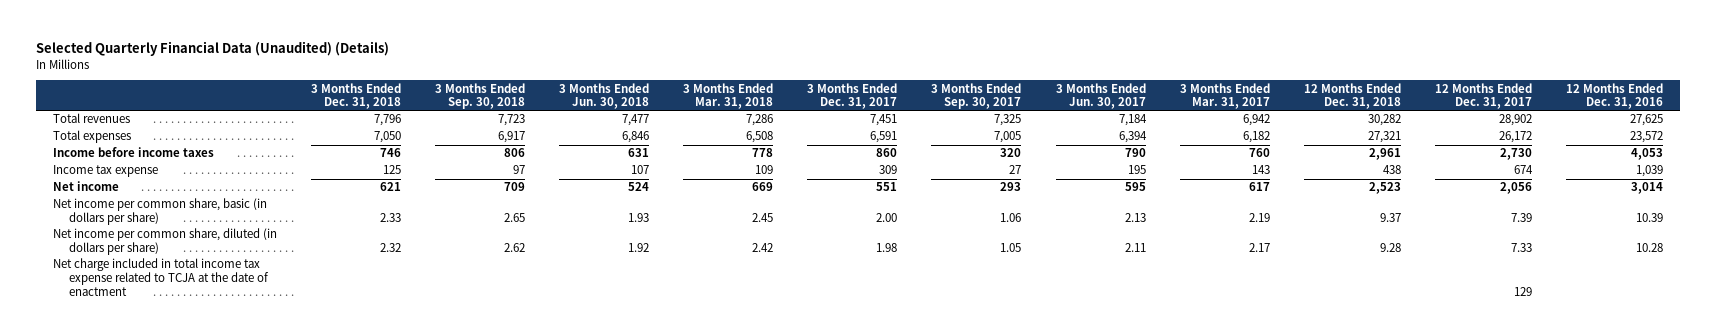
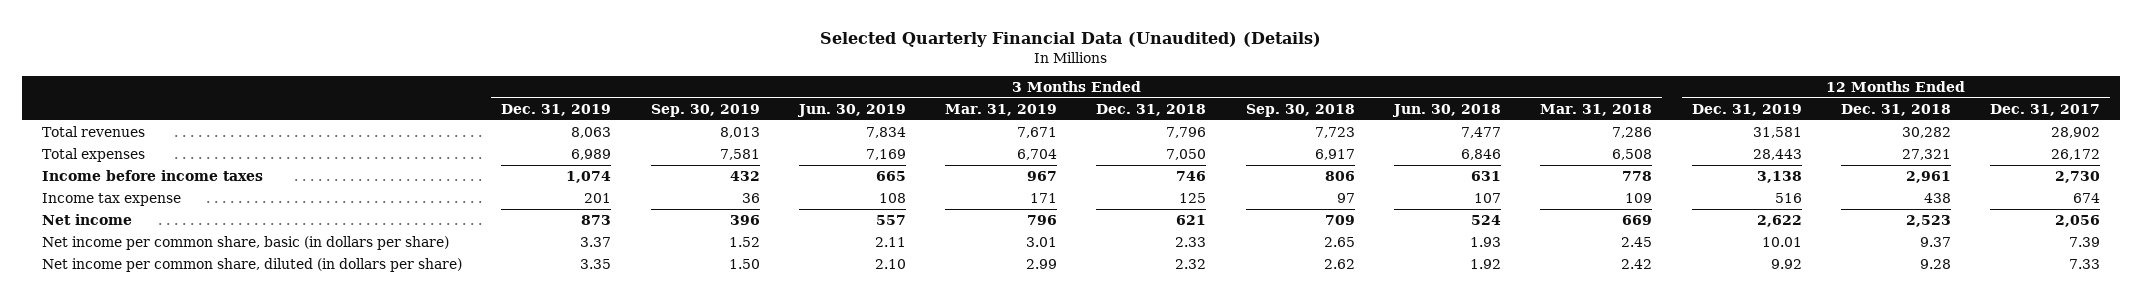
[807,82,898,110] 3 Months Ended Dec. 31, 2017 -> none
[931,82,1022,110] 3 Months Ended Sep. 30, 2017 -> none
[1055,82,1146,110] 3 Months Ended Jun. 30, 2017 -> none
[1179,82,1270,110] 3 Months Ended Mar. 31, 2017 -> none
[1566,82,1664,110] 12 Months Ended Dec. 31, 2016 -> none
none -> [501,103,612,116] Dec. 31, 2019
none -> [650,103,760,117] Sep. 30, 2019
none -> [796,103,906,117] Jun. 30, 2019
none -> [945,103,1058,116] Mar. 31, 2019
none -> [1691,103,1802,116] Dec. 31, 2019
[52,258,270,296] Net charge included in total income tax expense related to TCJA at the date of enactment -> none

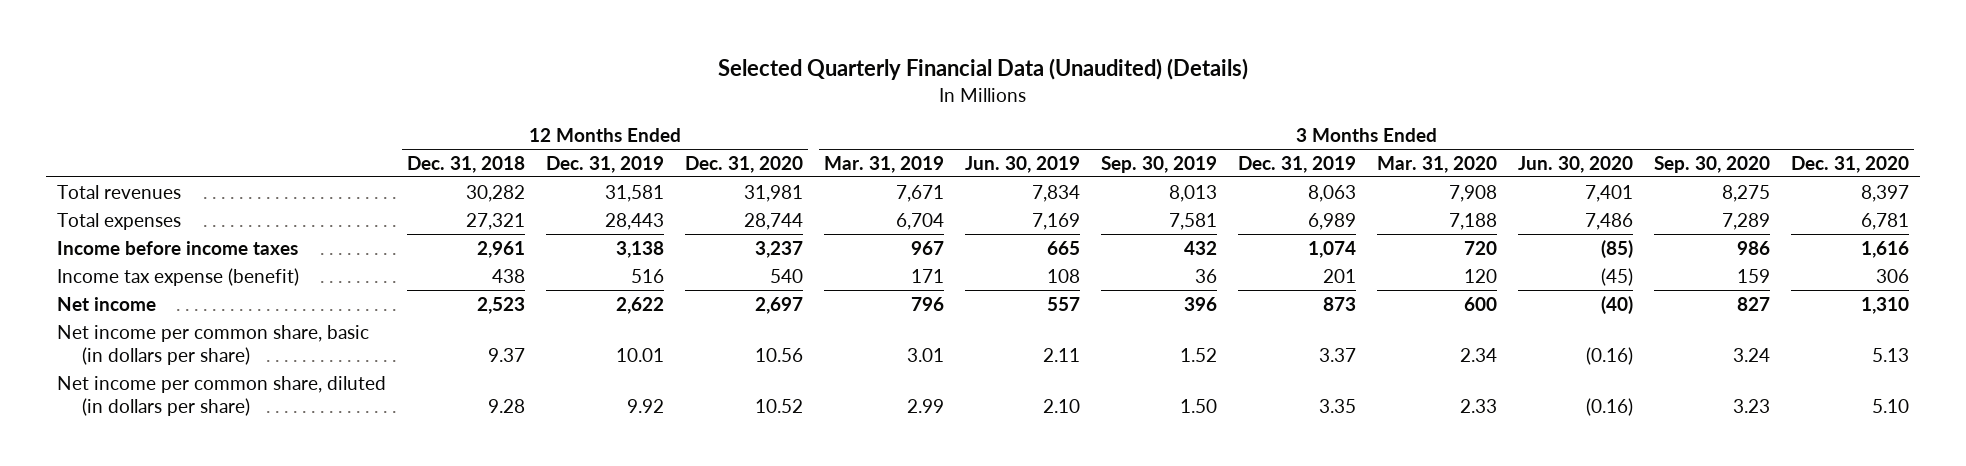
[1096,103,1207,116] Dec. 31, 2018 -> none
[1245,103,1355,117] Sep. 30, 2018 -> none
[1391,103,1501,117] Jun. 30, 2018 -> none
[1540,103,1653,116] Mar. 31, 2018 -> none
[1990,103,2101,116] Dec. 31, 2017 -> none
none -> [684,155,803,173] Dec. 31, 2020
none -> [1377,155,1498,173] Mar. 31, 2020
none -> [1518,155,1634,173] Jun. 30, 2020
none -> [1654,155,1771,173] Sep. 30, 2020
none -> [1791,155,1910,173] Dec. 31, 2020
[42,192,182,206] Income tax expense -> [56,267,299,286] Income tax expense (benefit)

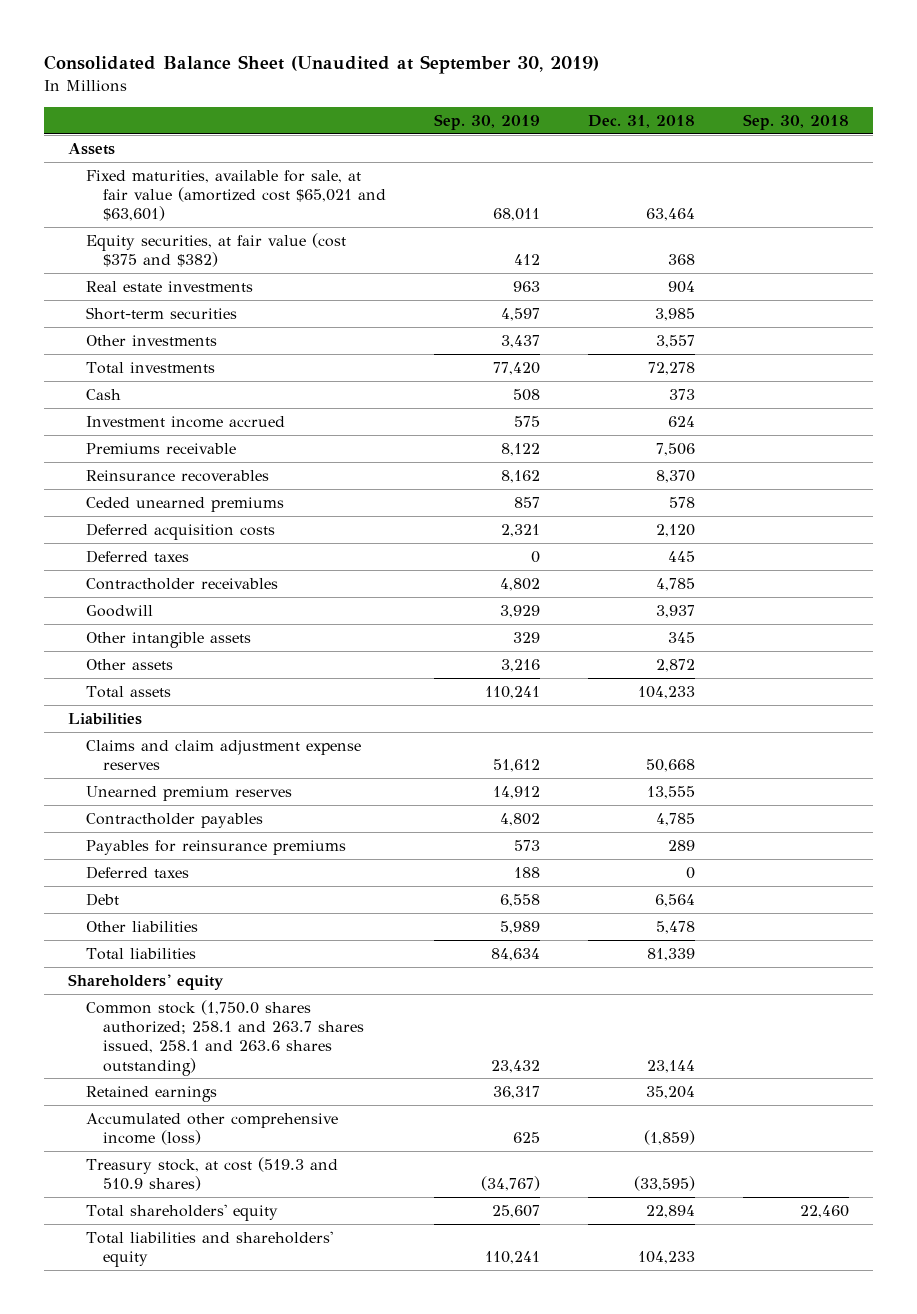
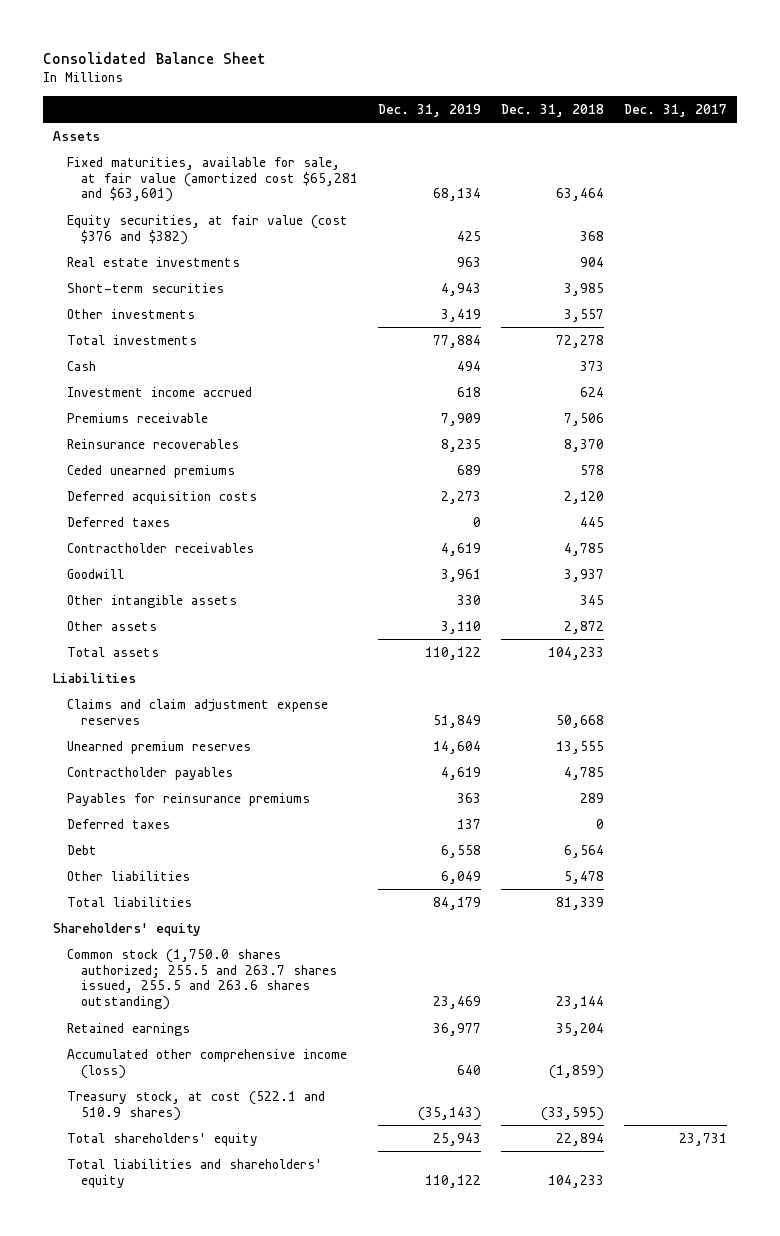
[44,55,600,75] Consolidated Balance Sheet (Unaudited at September 30, 2019) -> [43,52,267,65] Consolidated Balance Sheet
[434,113,541,130] Sep. 30, 2019 -> none
[743,113,850,130] Sep. 30, 2018 -> none
none -> [378,103,482,117] Dec. 31, 2019
none -> [624,103,728,117] Dec. 31, 2017
[85,169,387,222] Fixed maturities, available for sale, at fair value (amortized cost $65,021 and $63,601) -> [67,156,358,203] Fixed maturities, available for sale, at fair value (amortized cost $65,281 and $63,601)
[85,232,346,268] Equity securities, at fair value (cost $375 and $382) -> [67,214,349,245] Equity securities, at fair value (cost $376 and $382)
[85,999,365,1076] Common stock (1,750.0 shares authorized; 258.1 and 263.7 shares issued, 258.1 and 263.6 shares outstanding) -> [67,948,337,1011] Common stock (1,750.0 shares authorized; 255.5 and 263.7 shares issued, 255.5 and 263.6 shares outstanding)
[85,1156,338,1192] Treasury stock, at cost (519.3 and 510.9 shares) -> [67,1090,326,1121] Treasury stock, at cost (522.1 and 510.9 shares)

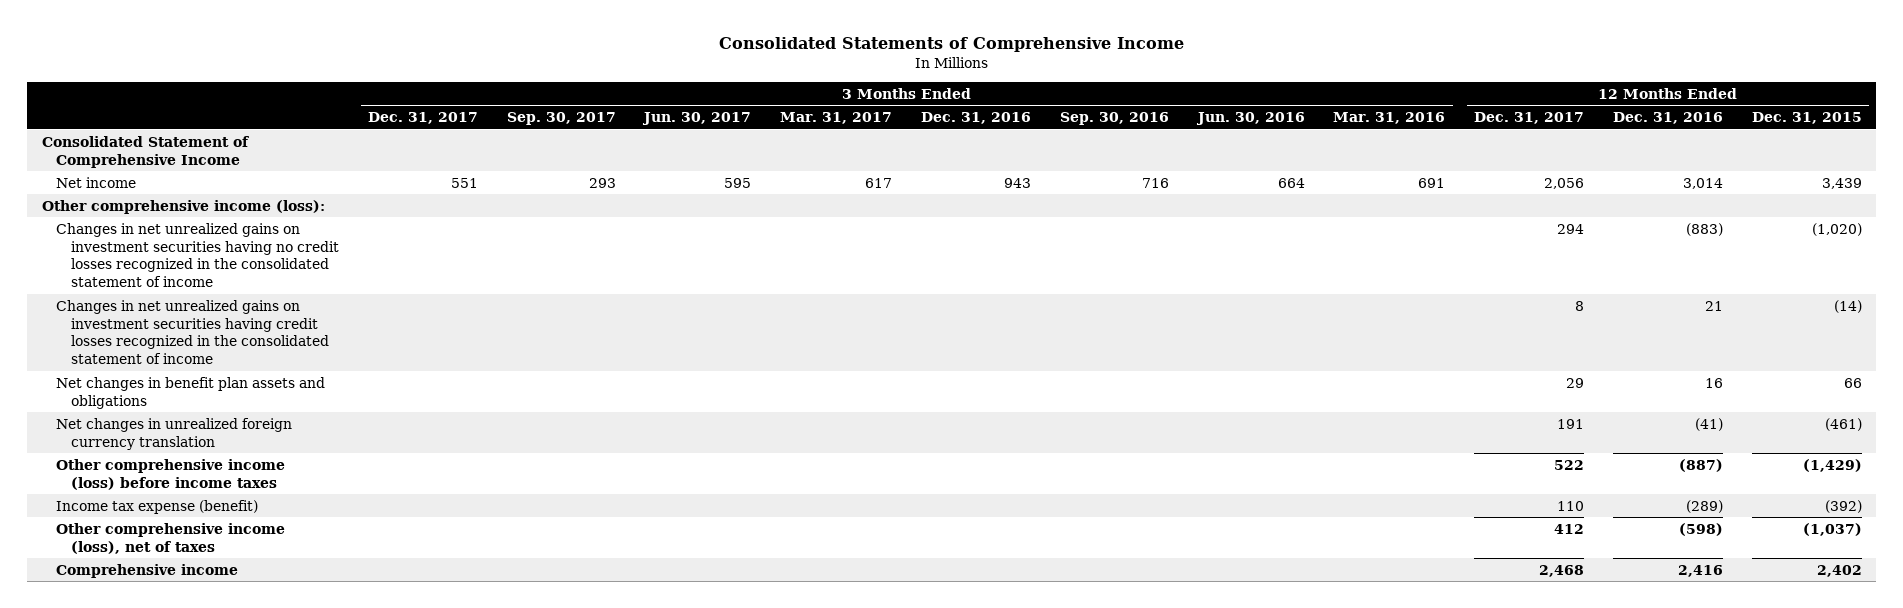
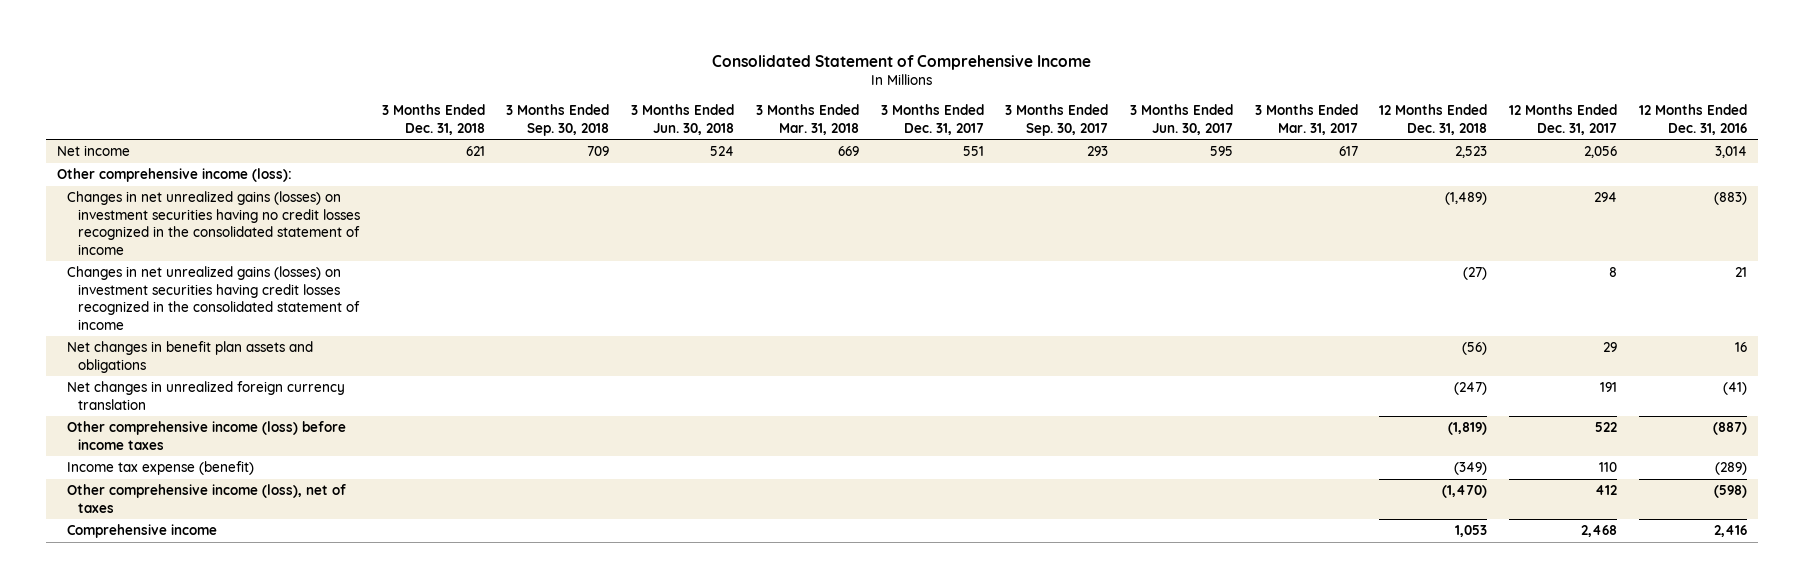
[718,36,1184,52] Consolidated Statements of Comprehensive Income -> [711,55,1091,71] Consolidated Statement of Comprehensive Income
[920,112,1031,125] Dec. 31, 2016 -> none
[1059,112,1169,126] Sep. 30, 2016 -> none
[1195,112,1305,126] Jun. 30, 2016 -> none
[1333,112,1446,125] Mar. 31, 2016 -> none
[1751,112,1862,125] Dec. 31, 2015 -> none
none -> [381,104,485,135] 3 Months Ended Dec. 31, 2018
none -> [506,104,610,136] 3 Months Ended Sep. 30, 2018
none -> [631,104,735,135] 3 Months Ended Jun. 30, 2018
none -> [755,104,859,135] 3 Months Ended Mar. 31, 2018
none -> [1379,104,1488,135] 12 Months Ended Dec. 31, 2018
[41,135,249,168] Consolidated Statement of Comprehensive Income -> none
[56,222,339,288] Changes in net unrealized gains on investment securities having no credit losses recognized in the consolidated statement of income -> [67,191,360,255] Changes in net unrealized gains (losses) on investment securities having no credit losses recognized in the consolidated statement of income
[56,299,329,365] Changes in net unrealized gains on investment securities having credit losses recognized in the consolidated statement of income -> [67,266,360,330] Changes in net unrealized gains (losses) on investment securities having credit losses recognized in the consolidated statement of income

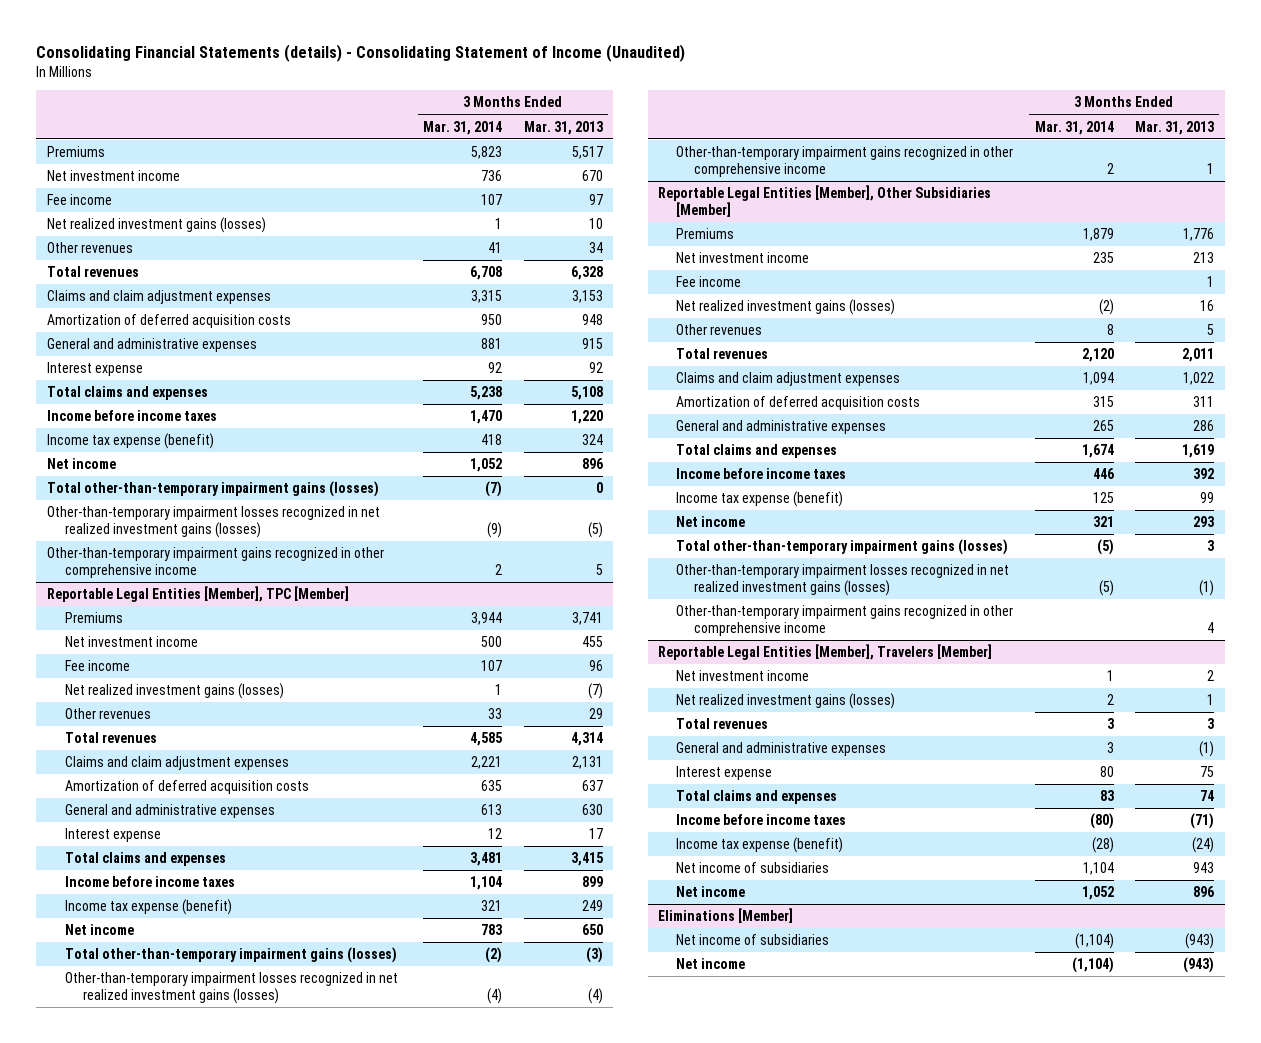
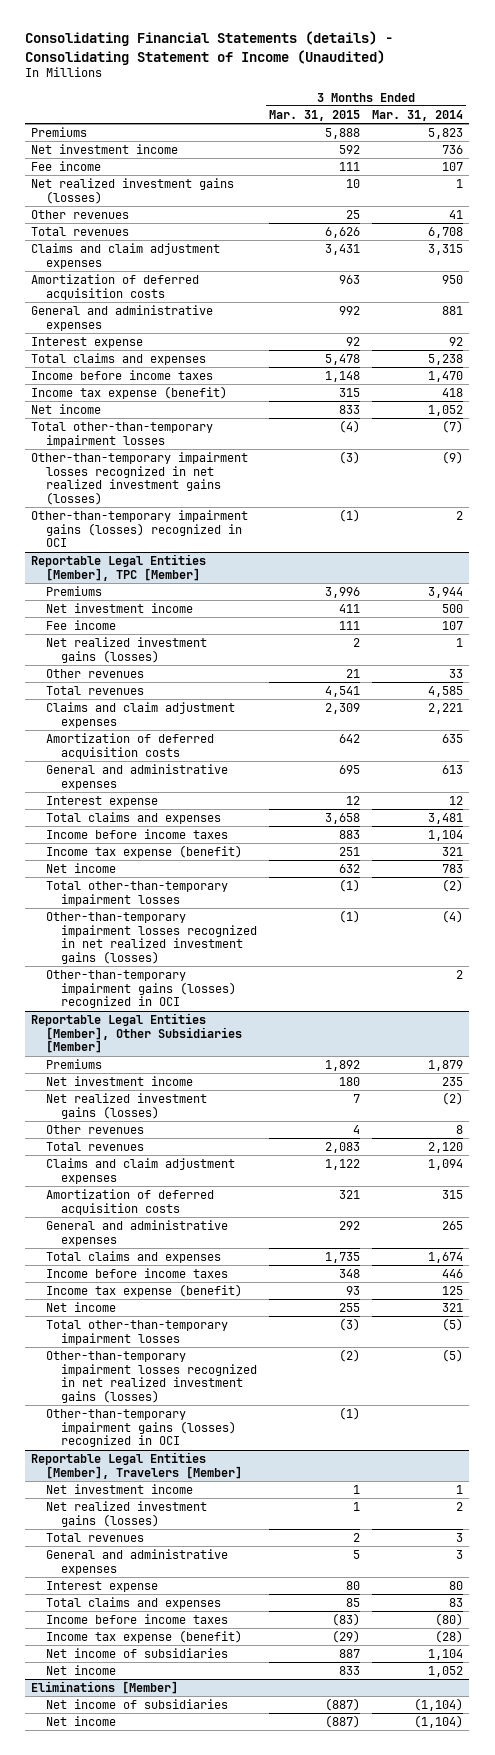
[523,120,603,135] Mar. 31, 2013 -> none
none -> [269,109,361,121] Mar. 31, 2015
[47,480,380,497] Total other-than-temporary impairment gains (losses) -> [31,421,214,447] Total other-than-temporary impairment losses
[47,546,385,579] Other-than-temporary impairment gains recognized in other comprehensive income -> [31,509,249,548] Other-than-temporary impairment gains (losses) recognized in OCI
[65,946,398,963] Total other-than-temporary impairment gains (losses) -> [46,880,229,906] Total other-than-temporary impairment losses
[676,145,1014,178] Other-than-temporary impairment gains recognized in other comprehensive income -> [46,969,237,1009] Other-than-temporary impairment gains (losses) recognized in OCI
[676,275,742,287] Fee income -> none
[676,538,1009,555] Total other-than-temporary impairment gains (losses) -> [46,1319,229,1345] Total other-than-temporary impairment losses
[676,604,1014,637] Other-than-temporary impairment gains recognized in other comprehensive income -> [46,1408,237,1448] Other-than-temporary impairment gains (losses) recognized in OCI

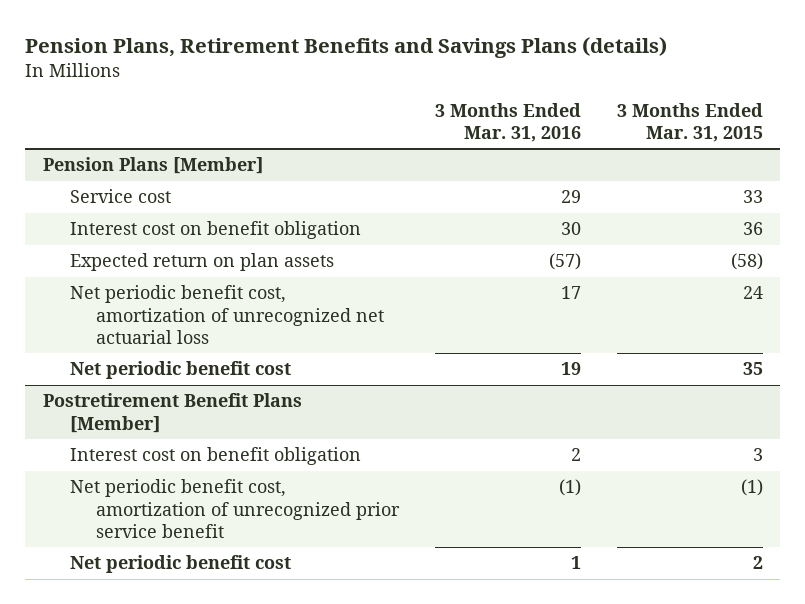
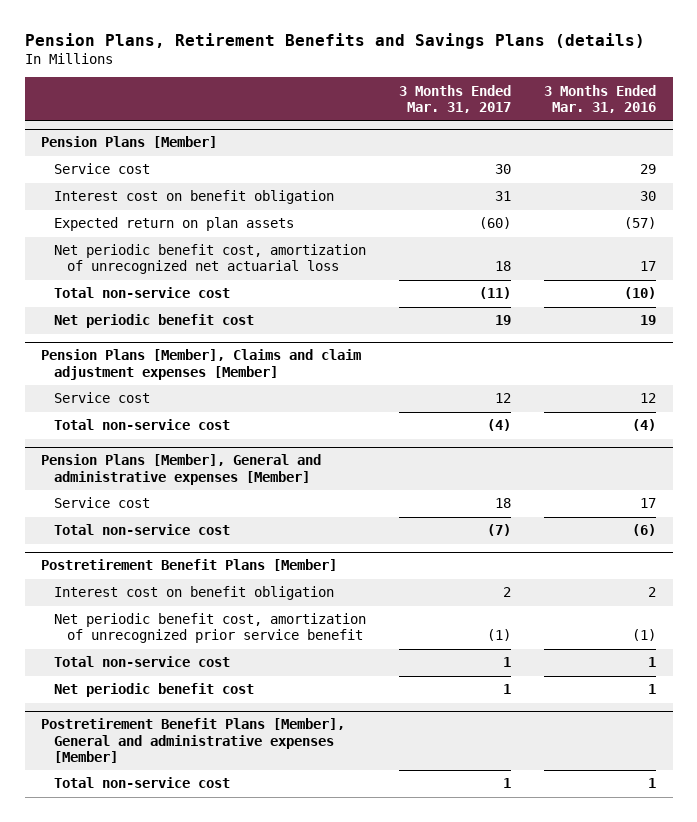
[616,102,763,142] 3 Months Ended Mar. 31, 2015 -> none
none -> [399,84,512,113] 3 Months Ended Mar. 31, 2017
none -> [54,287,231,299] Total non-service cost
none -> [41,349,362,380] Pension Plans [Member], Claims and claim adjustment expenses [Member]
none -> [54,392,151,404] Service cost
none -> [54,419,231,431] Total non-service cost
none -> [41,454,322,485] Pension Plans [Member], General and administrative expenses [Member]
none -> [54,497,151,509] Service cost
none -> [54,524,231,536] Total non-service cost
none -> [54,656,231,668] Total non-service cost
none -> [41,718,346,763] Postretirement Benefit Plans [Member], General and administrative expenses [Member]
none -> [54,777,231,789] Total non-service cost

